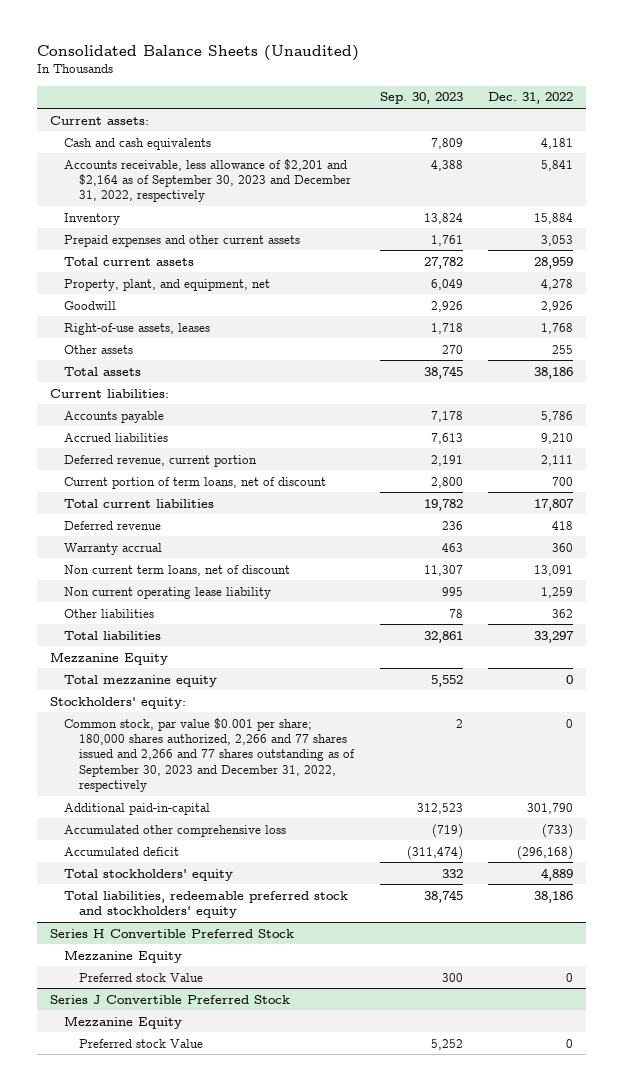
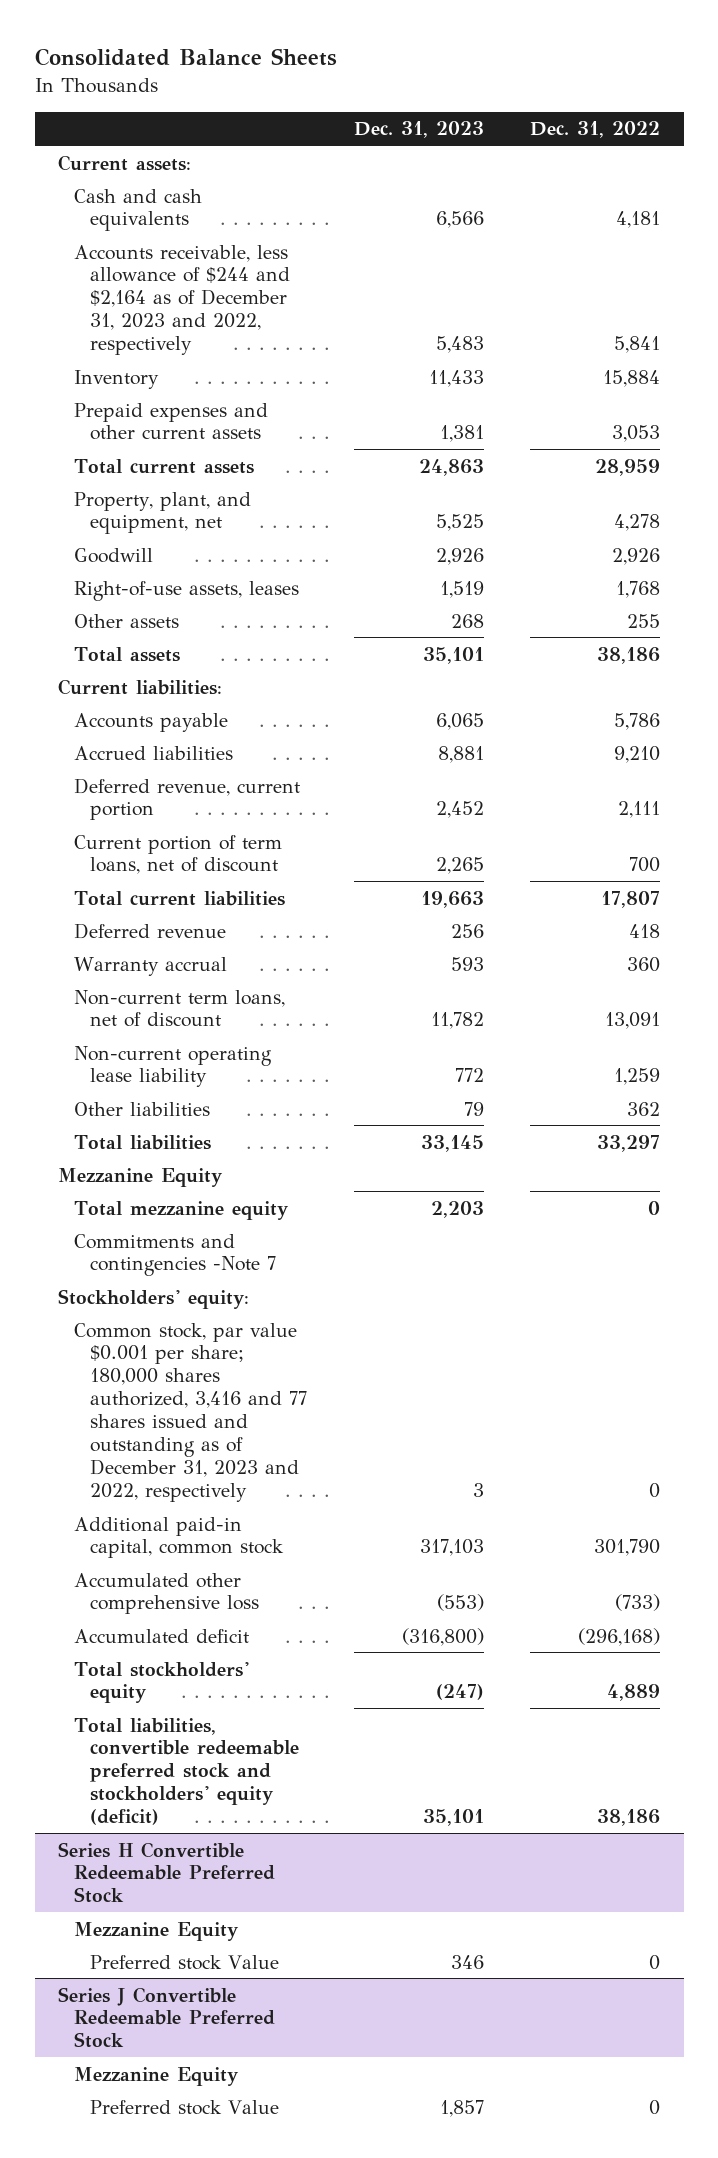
[36,45,359,62] Consolidated Balance Sheets (Unaudited) -> [34,48,337,67] Consolidated Balance Sheets
[379,92,463,105] Sep. 30, 2023 -> none
none -> [353,121,484,139] Dec. 31, 2023
[64,158,351,203] Accounts receivable, less allowance of $2,201 and $2,164 as of September 30, 2023 and December 31, 2022, respectively -> [74,244,291,356] Accounts receivable, less allowance of $244 and $2,164 as of December 31, 2023 and 2022, respectively
[64,564,291,576] Non current term loans, net of discount -> [74,989,286,1028] Non-current term loans, net of discount
[64,586,272,599] Non current operating lease liability -> [74,1045,273,1088] Non-current operating lease liability
none -> [74,1233,277,1277] Commitments and contingencies -Note 7
[64,717,355,793] Common stock, par value $0.001 per share; 180,000 shares authorized, 2,266 and 77 shares issued and 2,266 and 77 shares outstanding as of September 30, 2023 and December 31, 2022, respectively -> [74,1322,308,1503] Common stock, par value $0.001 per share; 180,000 shares authorized, 3,416 and 77 shares issued and outstanding as of December 31, 2023 and 2022, respectively
[64,802,211,815] Additional paid-in-capital -> [74,1516,285,1559] Additional paid-in capital, common stock
[64,890,349,918] Total liabilities, redeemable preferred stock and stockholders' equity -> [74,1717,300,1826] Total liabilities, convertible redeemable preferred stock and stockholders' equity (deficit)
[49,928,294,938] Series H Convertible Preferred Stock -> [58,1841,276,1904] Series H Convertible Redeemable Preferred Stock
[49,994,290,1004] Series J Convertible Preferred Stock -> [58,1986,276,2049] Series J Convertible Redeemable Preferred Stock

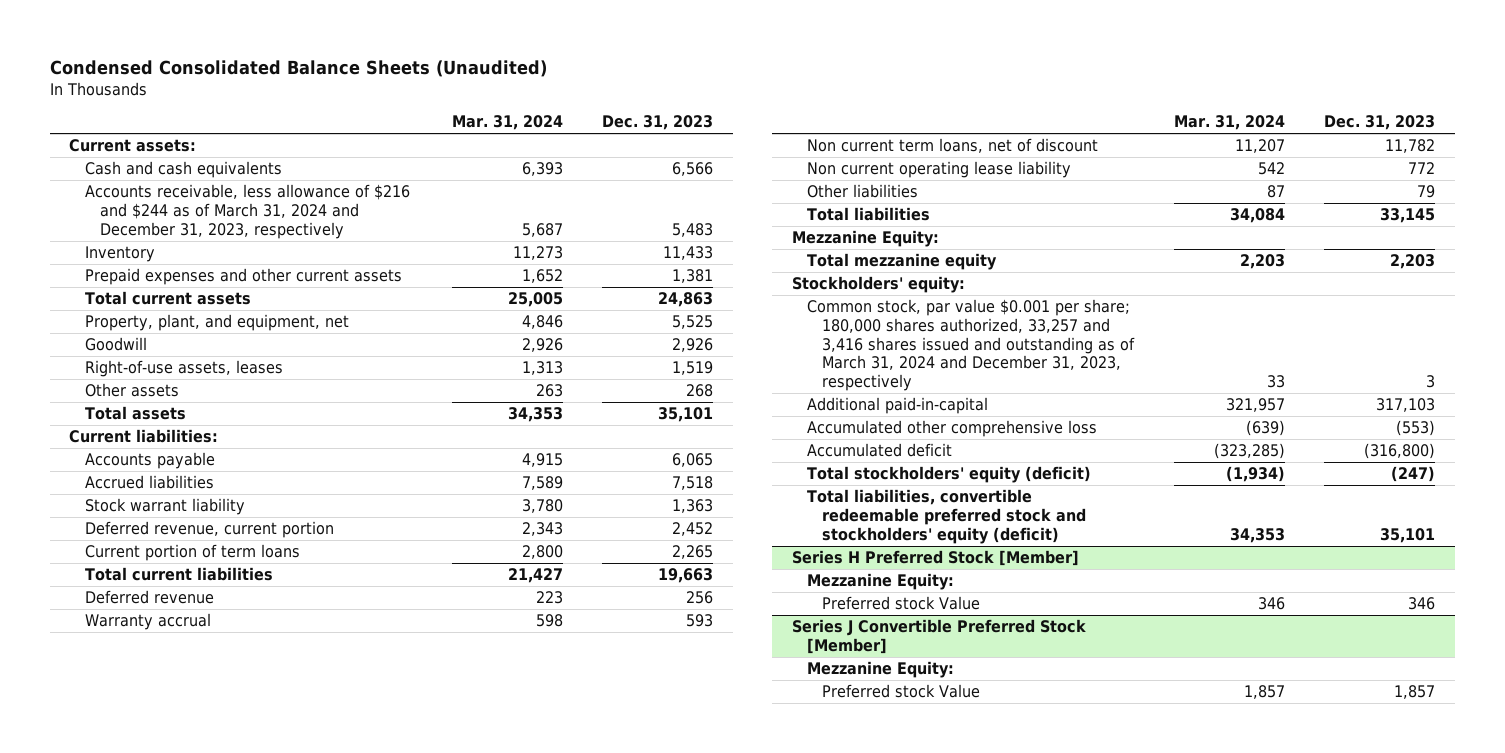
[34,48,337,67] Consolidated Balance Sheets -> [49,59,547,77] Condensed Consolidated Balance Sheets (Unaudited)
[530,121,661,139] Dec. 31, 2022 -> none
none -> [451,115,563,131] Mar. 31, 2024
[74,244,291,356] Accounts receivable, less allowance of $244 and $2,164 as of December 31, 2023 and 2022, respectively -> [84,184,410,239] Accounts receivable, less allowance of $216 and $244 as of March 31, 2024 and December 31, 2023, respectively
[437,745,484,763] 8,881 -> [672,476,714,491] 7,518
none -> [84,498,245,516] Stock warrant liability
[74,834,283,875] Current portion of term loans, net of discount -> [84,544,300,562] Current portion of term loans
[74,989,286,1028] Non-current term loans, net of discount -> [806,138,1098,154] Non current term loans, net of discount
[74,1045,273,1088] Non-current operating lease liability -> [806,161,1071,179] Non current operating lease liability
[58,1167,224,1187] Mezzanine Equity -> [791,230,939,248] Mezzanine Equity:
[74,1233,277,1277] Commitments and contingencies -Note 7 -> none
[74,1322,308,1503] Common stock, par value $0.001 per share; 180,000 shares authorized, 3,416 and 77 shares issued and outstanding as of December 31, 2023 and 2022, respectively -> [806,299,1136,392] Common stock, par value $0.001 per share; 180,000 shares authorized, 33,257 and 3,416 shares issued and outstanding as of March 31, 2024 and December 31, 2023, respectively
[74,1516,285,1559] Additional paid-in capital, common stock -> [806,397,988,415] Additional paid-in-capital
[74,1661,250,1704] Total stockholders' equity -> [806,466,1091,484] Total stockholders' equity (deficit)
[58,1841,276,1904] Series H Convertible Redeemable Preferred Stock -> [791,550,1079,567] Series H Preferred Stock [Member]
[74,1921,240,1941] Mezzanine Equity -> [806,573,954,591] Mezzanine Equity:
[58,1986,276,2049] Series J Convertible Redeemable Preferred Stock -> [791,619,1086,654] Series J Convertible Preferred Stock [Member]
[74,2066,240,2086] Mezzanine Equity -> [806,661,954,679] Mezzanine Equity:

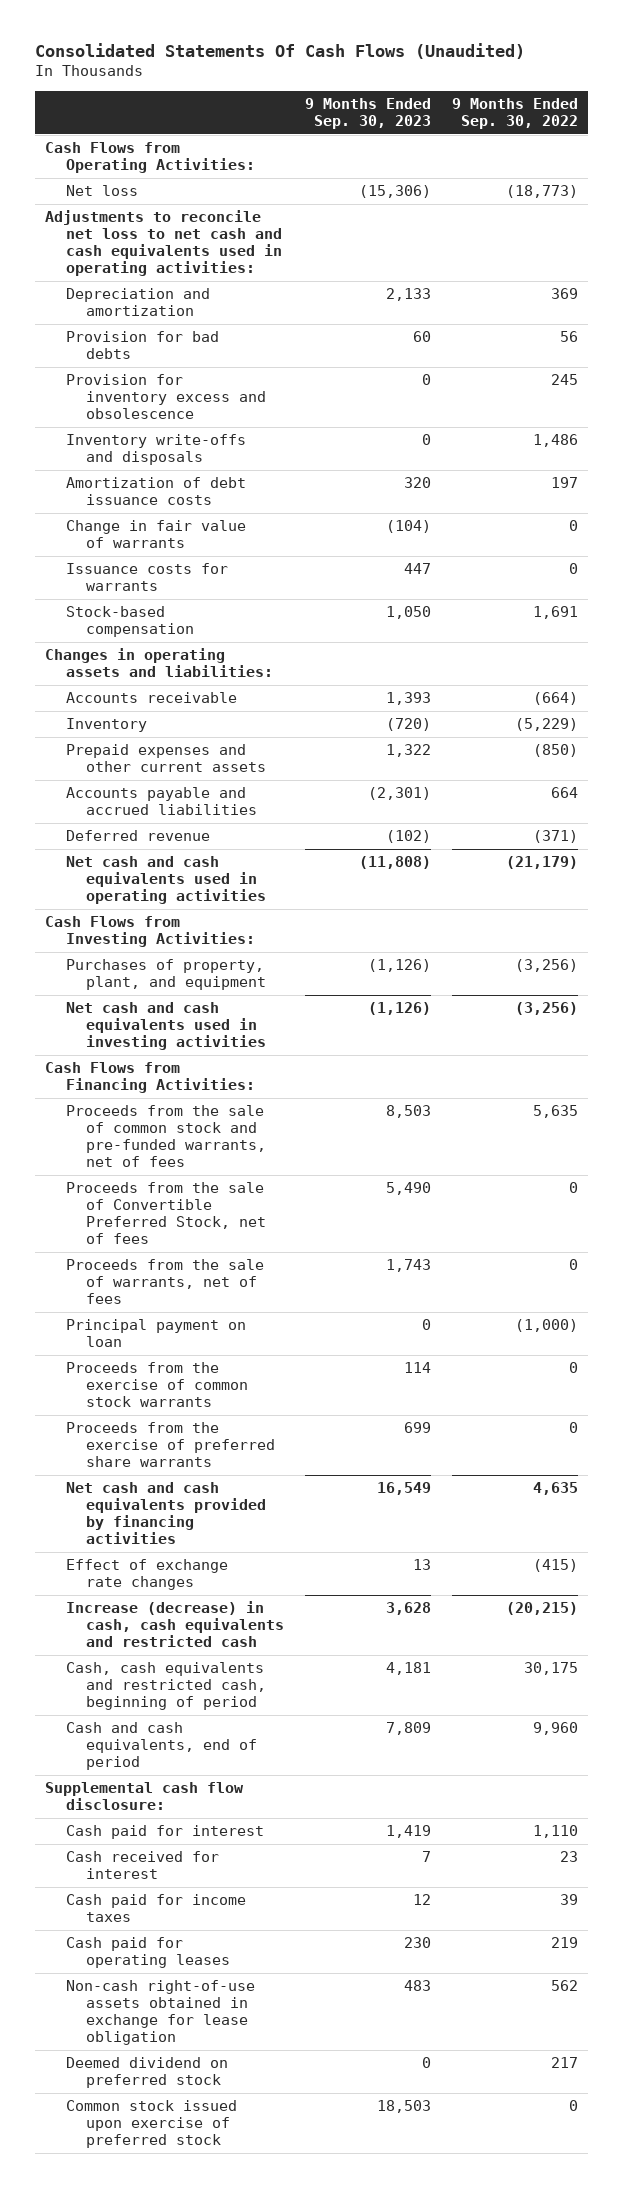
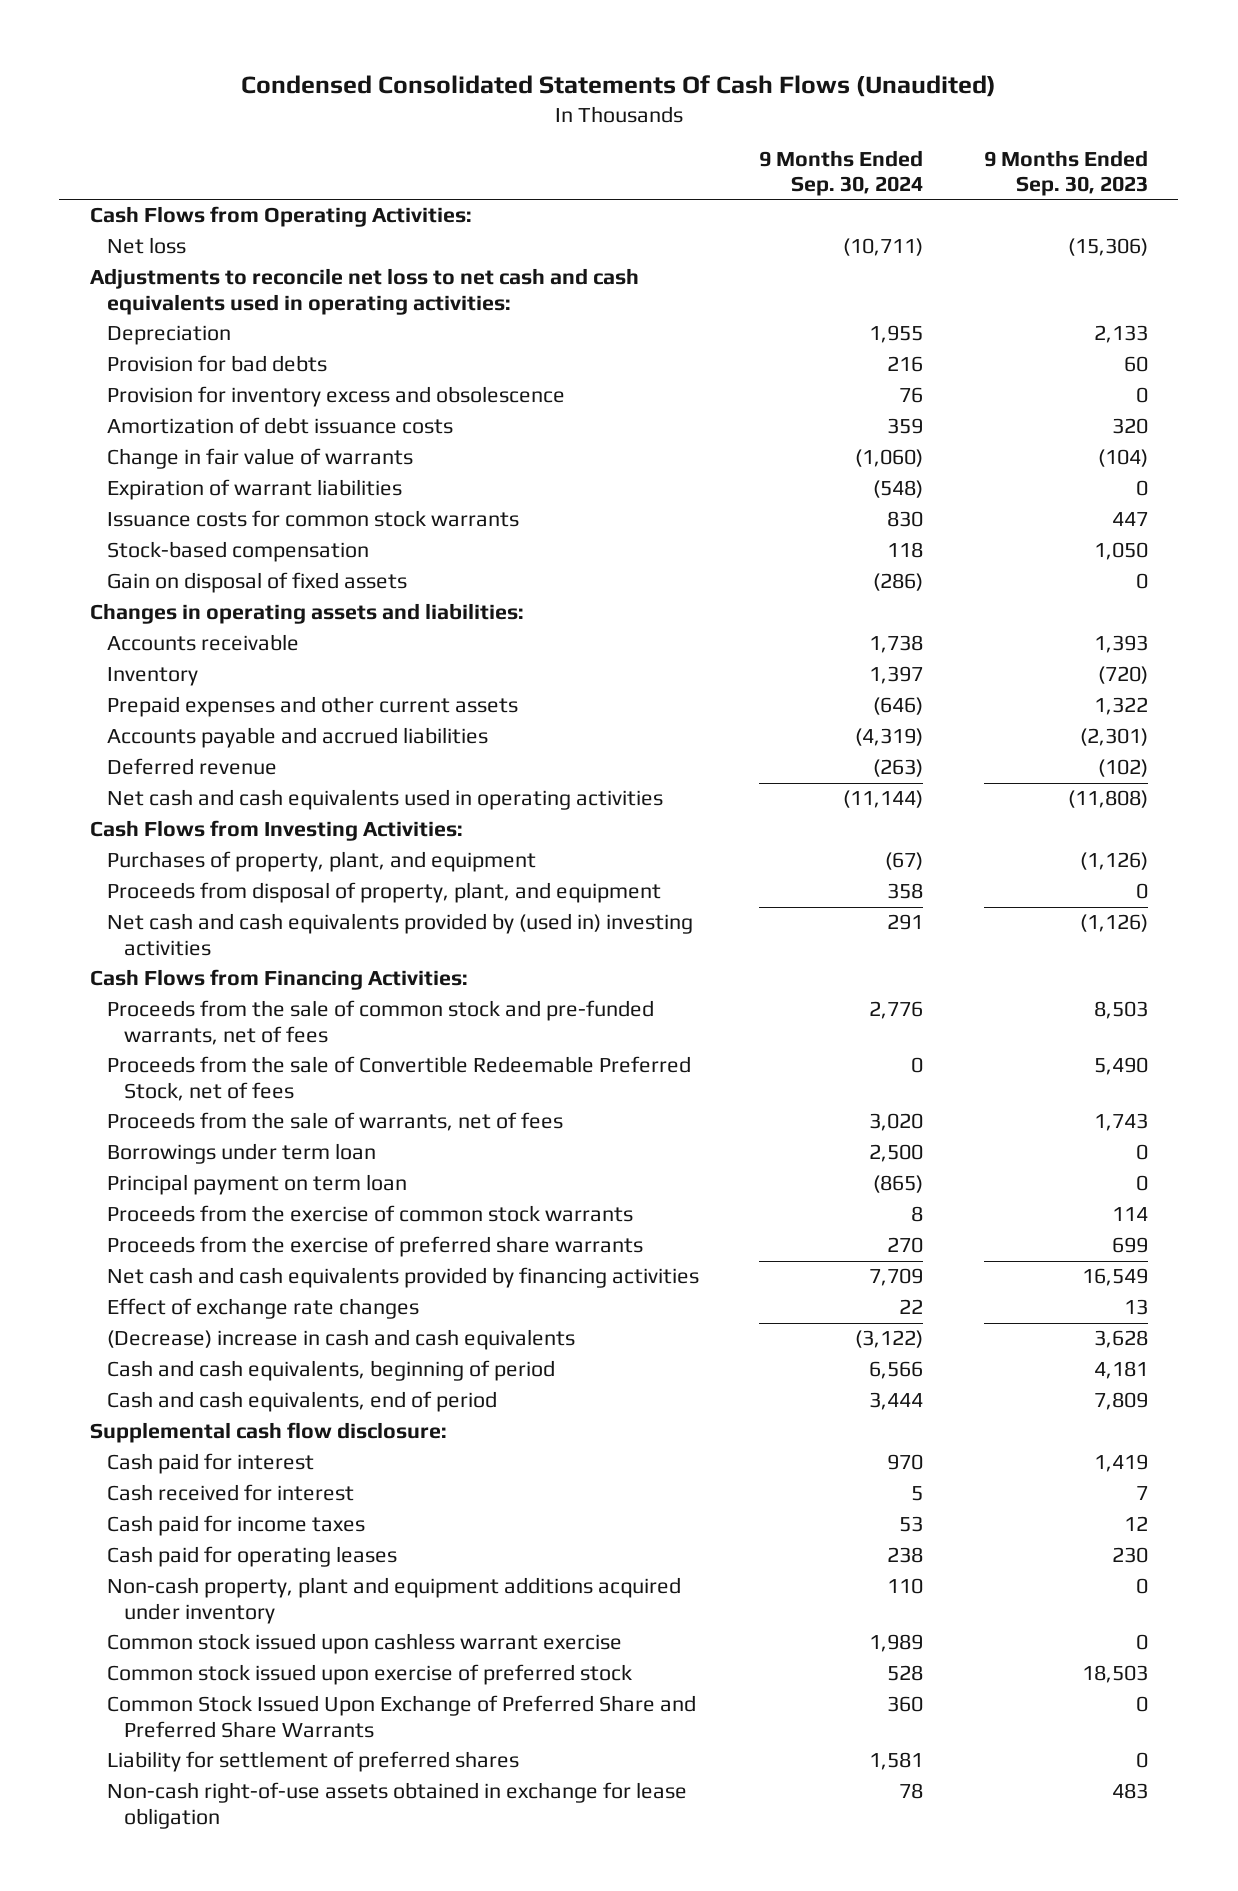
[34,43,525,60] Consolidated Statements Of Cash Flows (Unaudited) -> [240,74,996,97] Condensed Consolidated Statements Of Cash Flows (Unaudited)
[451,98,578,130] 9 Months Ended Sep. 30, 2022 -> none
none -> [759,150,924,197] 9 Months Ended Sep. 30, 2024
[65,288,210,317] Depreciation and amortization -> [106,325,231,346] Depreciation
[65,434,246,466] Inventory write-offs and disposals -> none
none -> [106,479,402,501] Expiration of warrant liabilities
[65,563,228,592] Issuance costs for warrants -> [106,510,519,528] Issuance costs for common stock warrants
none -> [106,572,407,594] Gain on disposal of fixed assets
none -> [106,882,661,904] Proceeds from disposal of property, plant, and equipment
[65,1002,266,1051] Net cash and cash equivalents used in investing activities -> [106,913,693,956] Net cash and cash equivalents provided by (used in) investing activities
[65,1182,266,1245] Proceeds from the sale of Convertible Preferred Stock, net of fees -> [106,1056,691,1101] Proceeds from the sale of Convertible Redeemable Preferred Stock, net of fees
none -> [106,1143,376,1165] Borrowings under term loan
[65,1319,246,1348] Principal payment on loan -> [106,1174,407,1196] Principal payment on term loan
[65,1601,284,1648] Increase (decrease) in cash, cash equivalents and restricted cash -> [106,1329,575,1351] (Decrease) increase in cash and cash equivalents
[65,1662,266,1711] Cash, cash equivalents and restricted cash, beginning of period -> [106,1360,555,1382] Cash and cash equivalents, beginning of period
[65,2057,228,2089] Deemed dividend on preferred stock -> none
none -> [106,1577,681,1624] Non-cash property, plant and equipment additions acquired under inventory
none -> [106,1633,622,1655] Common stock issued upon cashless warrant exercise
none -> [106,1695,696,1738] Common Stock Issued Upon Exchange of Preferred Share and Preferred Share Warrants
none -> [106,1751,519,1773] Liability for settlement of preferred shares
[65,1980,255,2046] Non-cash right-of-use assets obtained in exchange for lease obligation -> [106,1782,687,1829] Non-cash right-of-use assets obtained in exchange for lease obligation

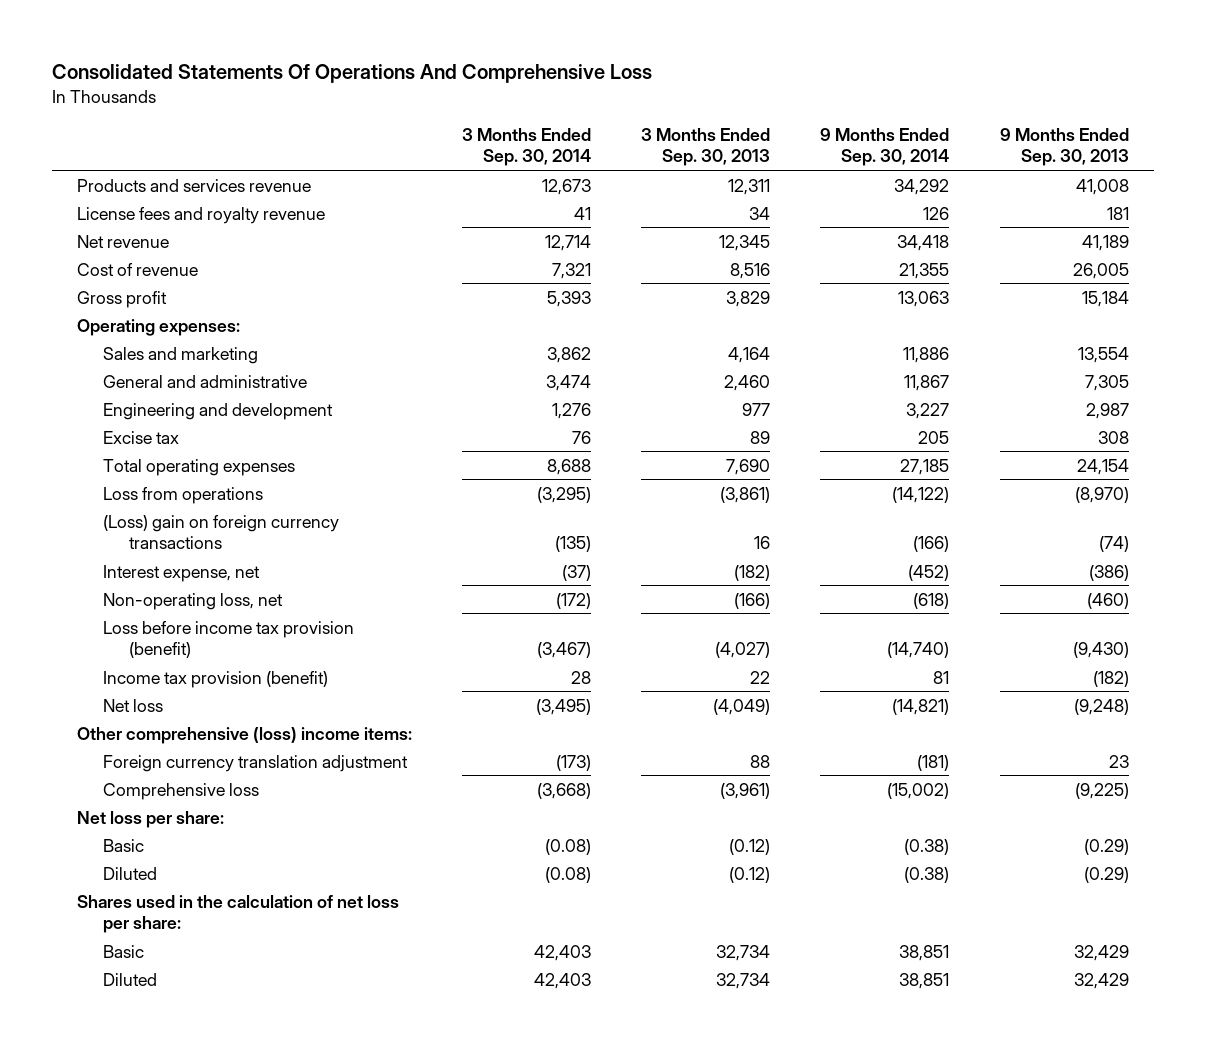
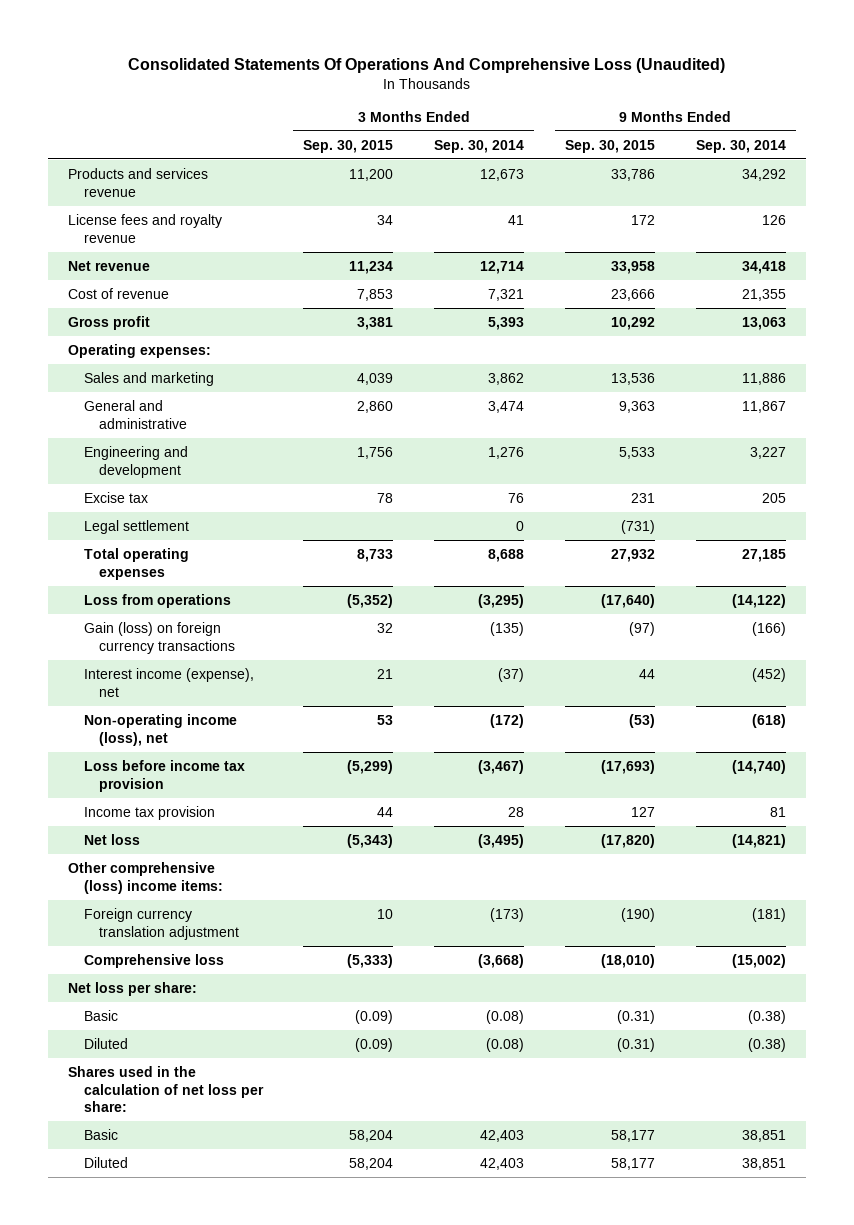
[52,64,653,84] Consolidated Statements Of Operations And Comprehensive Loss -> [128,57,726,73] Consolidated Statements Of Operations And Comprehensive Loss (Unaudited)
[641,128,771,167] 3 Months Ended Sep. 30, 2013 -> none
[999,128,1129,167] 9 Months Ended Sep. 30, 2013 -> none
none -> [303,139,394,153] Sep. 30, 2015
none -> [564,139,655,153] Sep. 30, 2015
none -> [83,519,189,534] Legal settlement
[103,514,340,549] (Loss) gain on foreign currency transactions -> [83,621,236,654] Gain (loss) on foreign currency transactions
[103,564,261,582] Interest expense, net -> [83,667,254,697] Interest income (expense), net
[103,592,284,610] Non-operating loss, net -> [83,713,237,746] Non-operating income (loss), net
[103,620,355,658] Loss before income tax provision (benefit) -> [83,759,245,792] Loss before income tax provision
[103,670,329,688] Income tax provision (benefit) -> [83,805,215,820] Income tax provision

